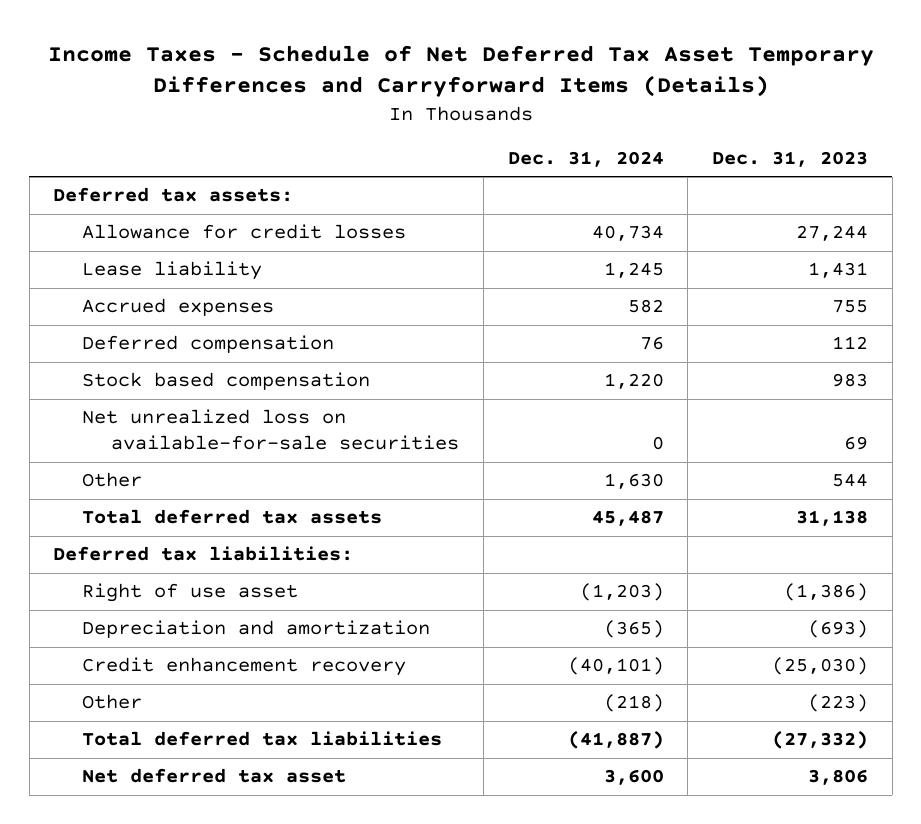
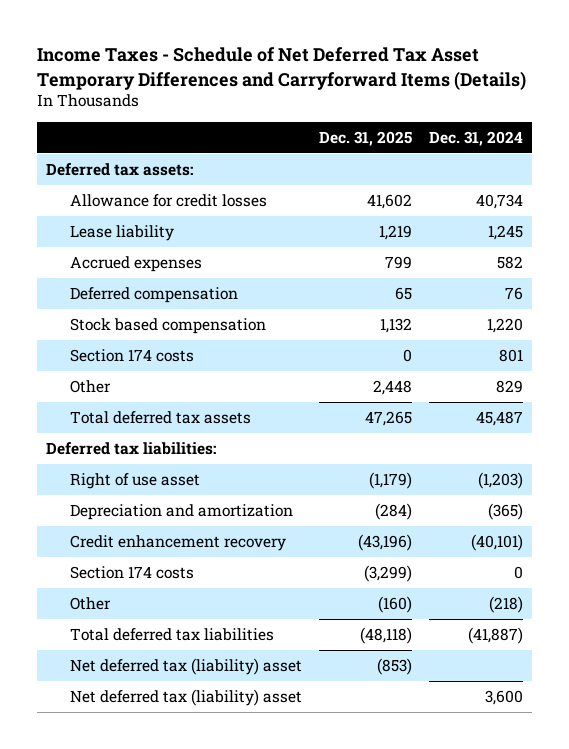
[712,151,869,168] Dec. 31, 2023 -> none
none -> [318,130,412,146] Dec. 31, 2025
[82,409,460,451] Net unrealized loss on available-for-sale securities -> none
none -> [69,349,194,363] Section 174 costs
[603,473,664,490] 1,630 -> [496,380,524,394] 829
none -> [69,566,194,580] Section 174 costs
none -> [69,658,302,676] Net deferred tax (liability) asset
[82,768,347,784] Net deferred tax asset -> [69,689,302,707] Net deferred tax (liability) asset

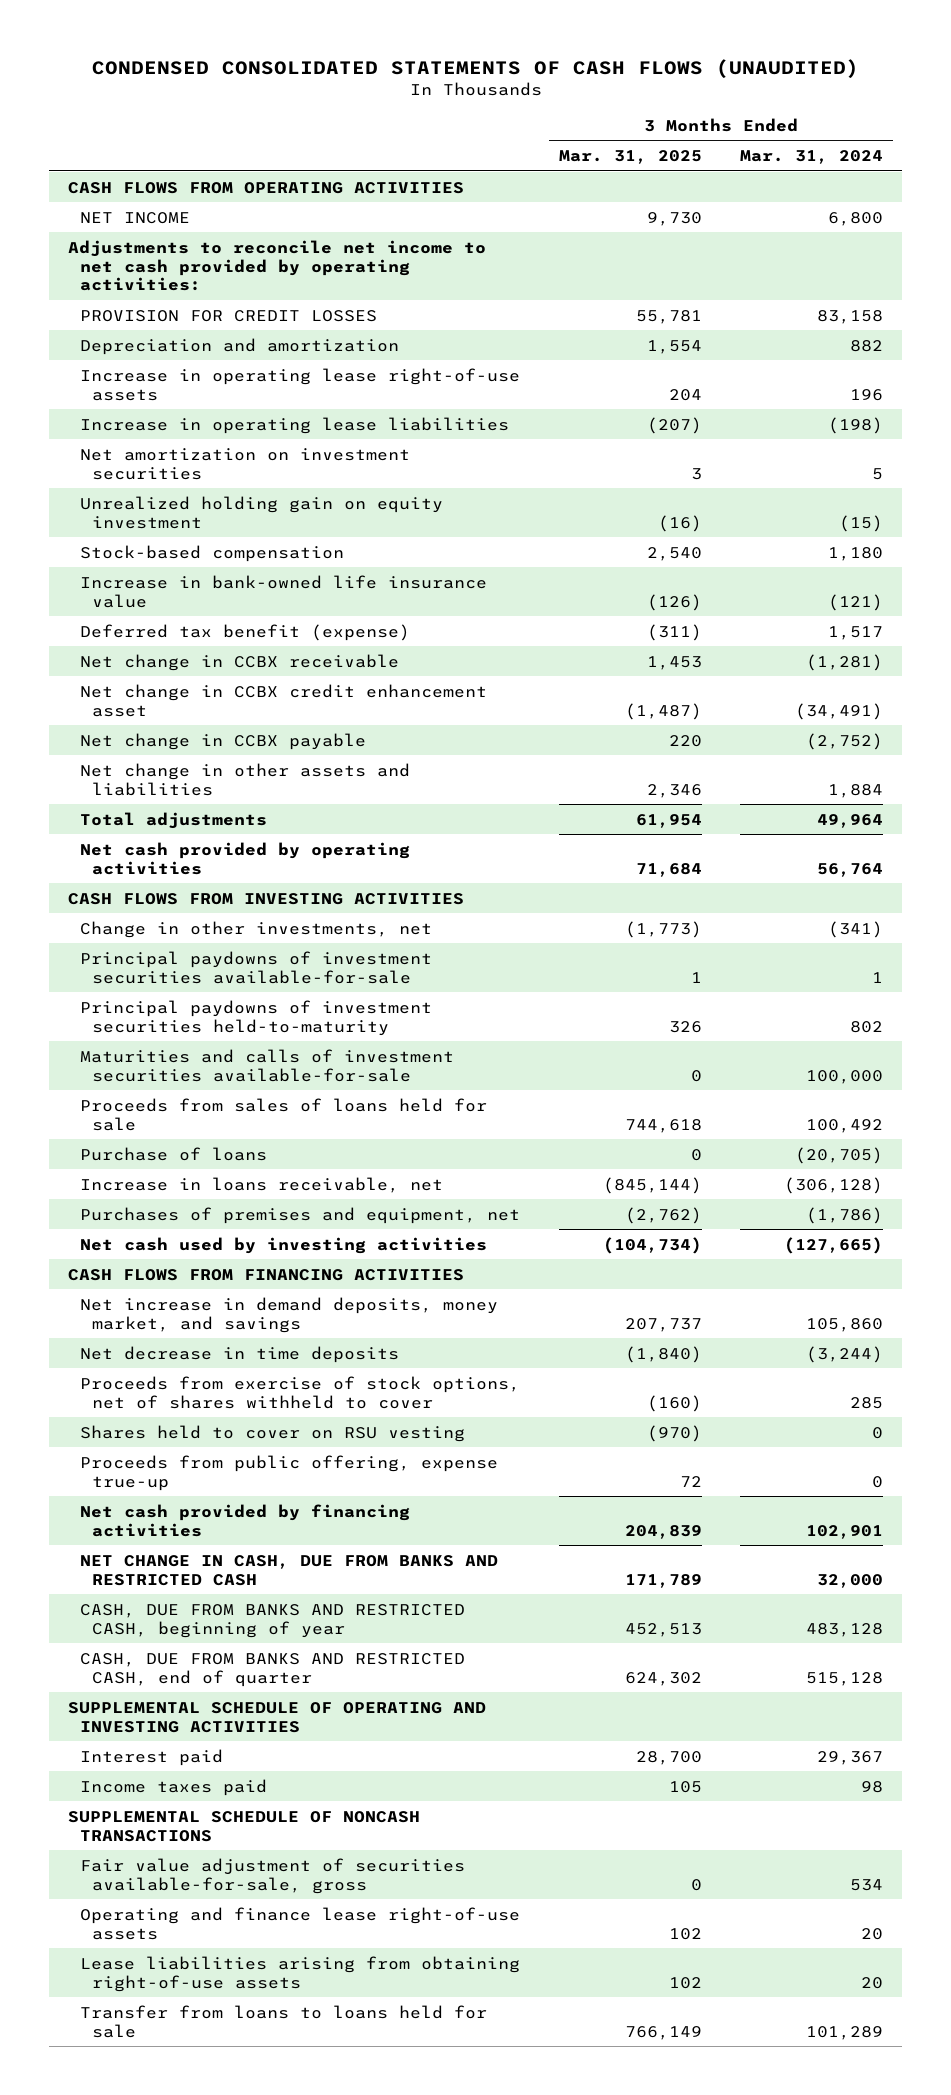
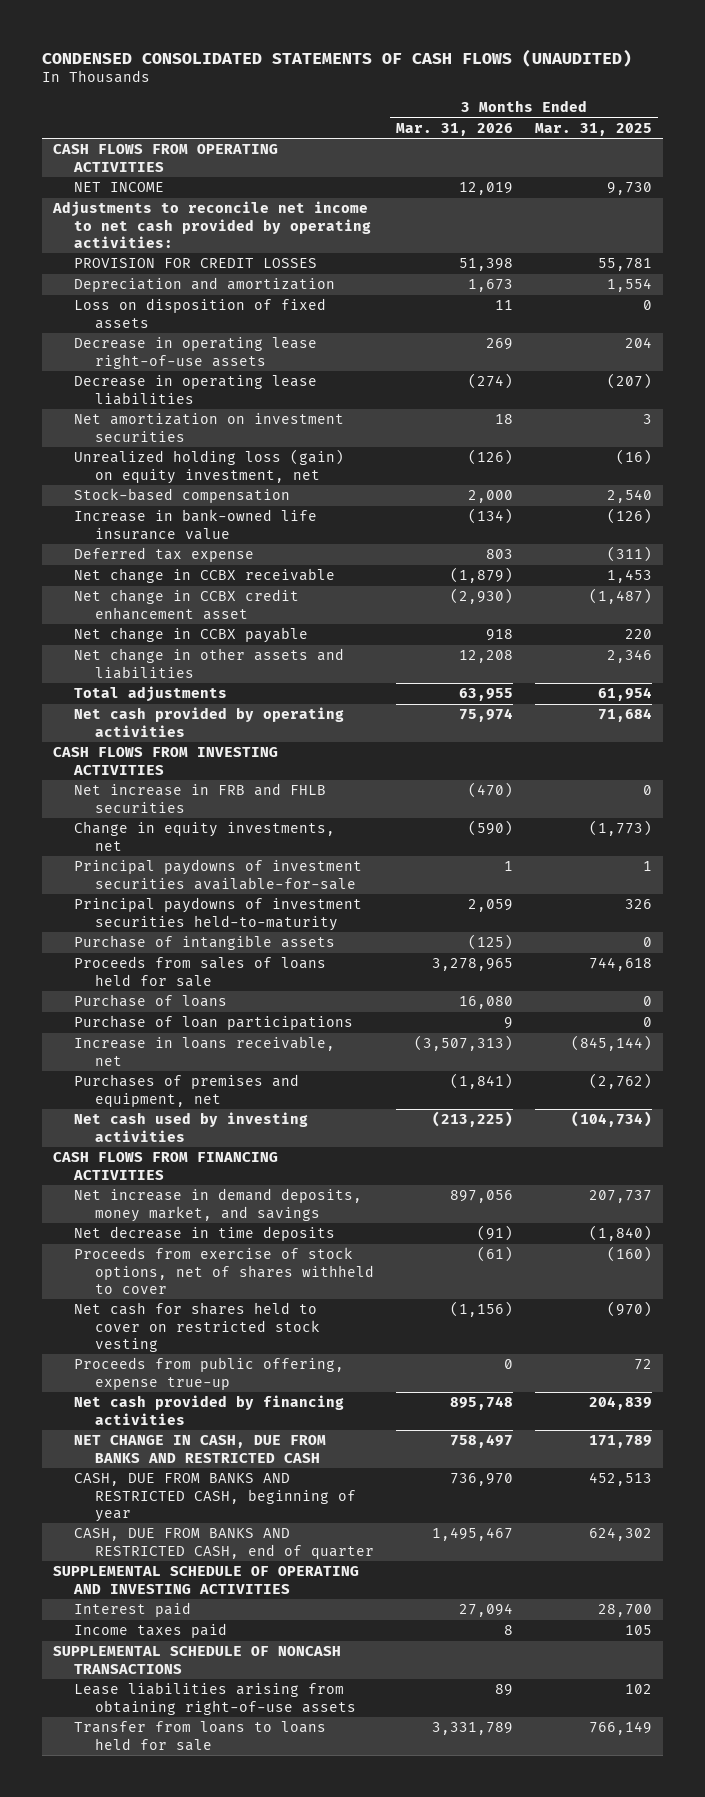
[740,150,884,165] Mar. 31, 2024 -> none
none -> [395,122,513,136] Mar. 31, 2026
none -> [73,298,326,329] Loss on disposition of fixed assets
[80,367,521,401] Increase in operating lease right-of-use assets -> [73,337,317,369] Decrease in operating lease right-of-use assets
[80,416,510,434] Increase in operating lease liabilities -> [73,375,317,405] Decrease in operating lease liabilities
[80,495,444,529] Unrealized holding gain on equity investment -> [73,449,344,484] Unrealized holding loss (gain) on equity investment, net
[80,623,411,641] Deferred tax benefit (expense) -> [73,547,254,563] Deferred tax expense
[80,920,433,938] Change in other investments, net -> [73,783,326,813] Net increase in FRB and FHLB securities
[624,920,702,938] (1,773) -> [643,785,653,796] 0
none -> [73,821,335,851] Change in equity investments, net
[80,1048,455,1082] Maturities and calls of investment securities available-for-sale -> none
none -> [73,935,335,951] Purchase of intangible assets
none -> [73,1015,353,1031] Purchase of loan participations
[80,1424,466,1442] Shares held to cover on RSU vesting -> [73,1302,320,1352] Net cash for shares held to cover on restricted stock vesting
[80,1857,466,1894] Fair value adjustment of securities available-for-sale, gross -> none
[80,1906,521,1940] Operating and finance lease right-of-use assets -> none

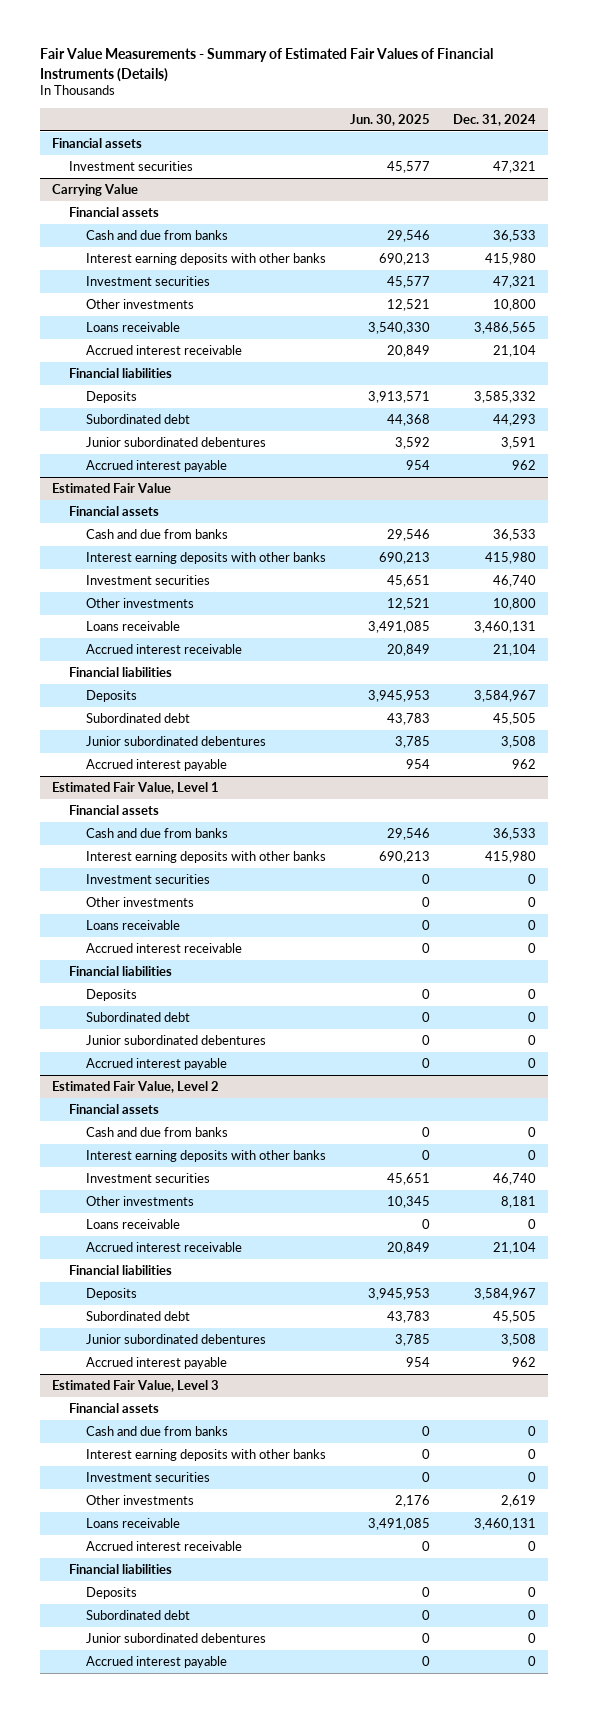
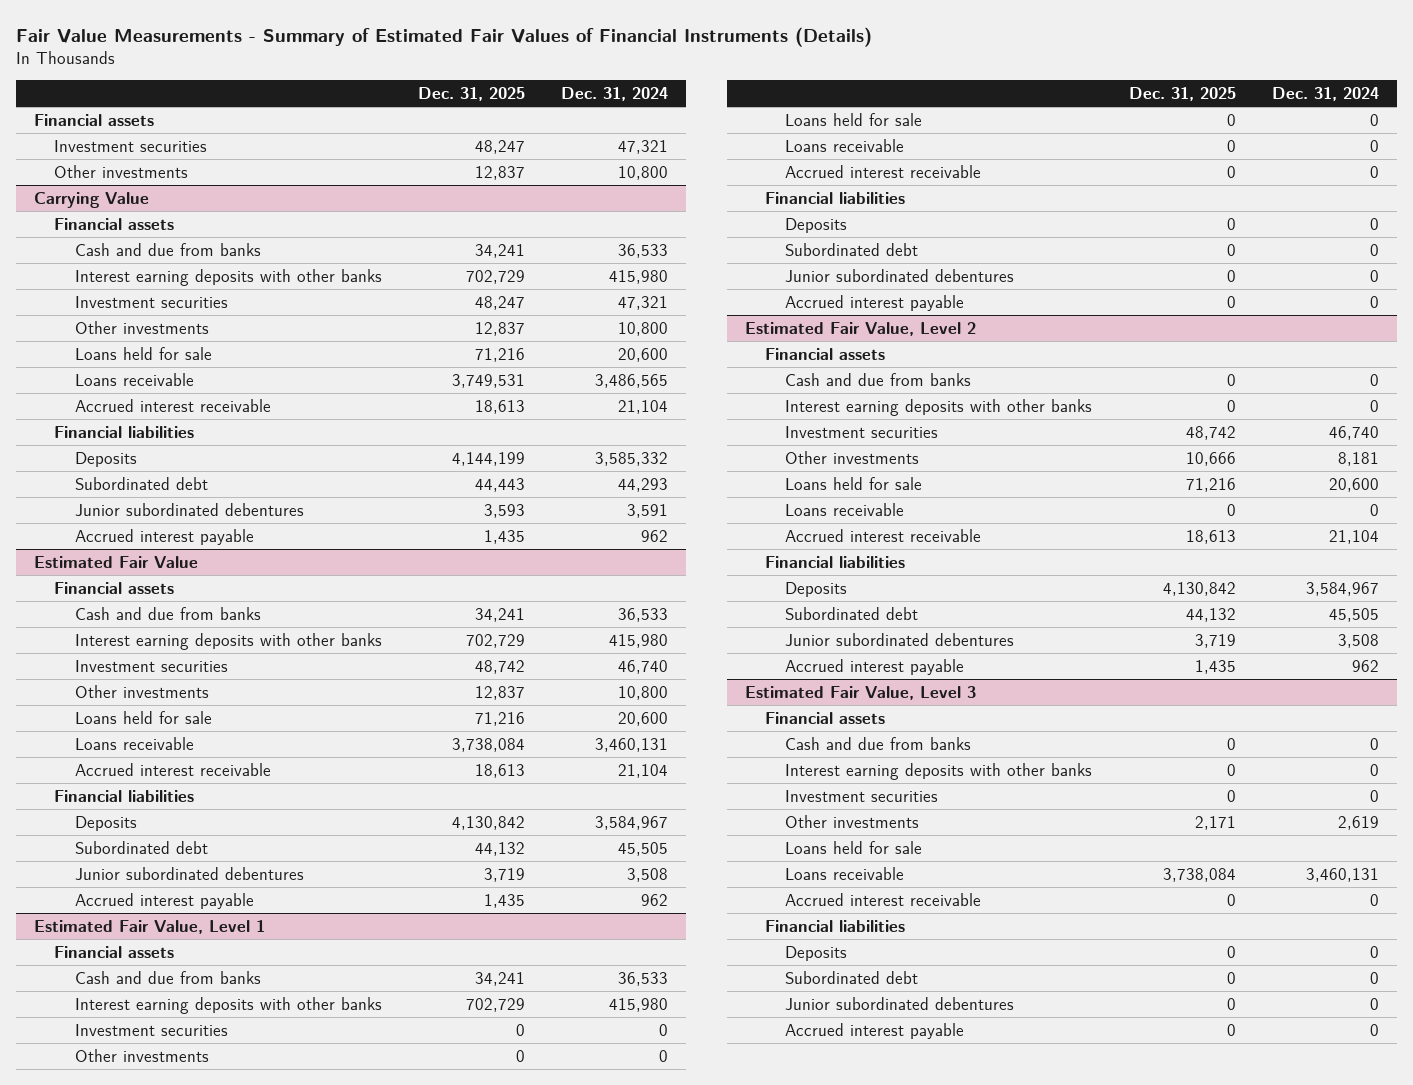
[349,113,430,126] Jun. 30, 2025 -> none
none -> [417,86,525,101] Dec. 31, 2025
none -> [54,164,189,178] Other investments
none -> [74,346,212,360] Loans held for sale
none -> [74,710,212,724] Loans held for sale
none -> [785,112,923,126] Loans held for sale
none -> [785,476,923,490] Loans held for sale
none -> [785,840,923,854] Loans held for sale

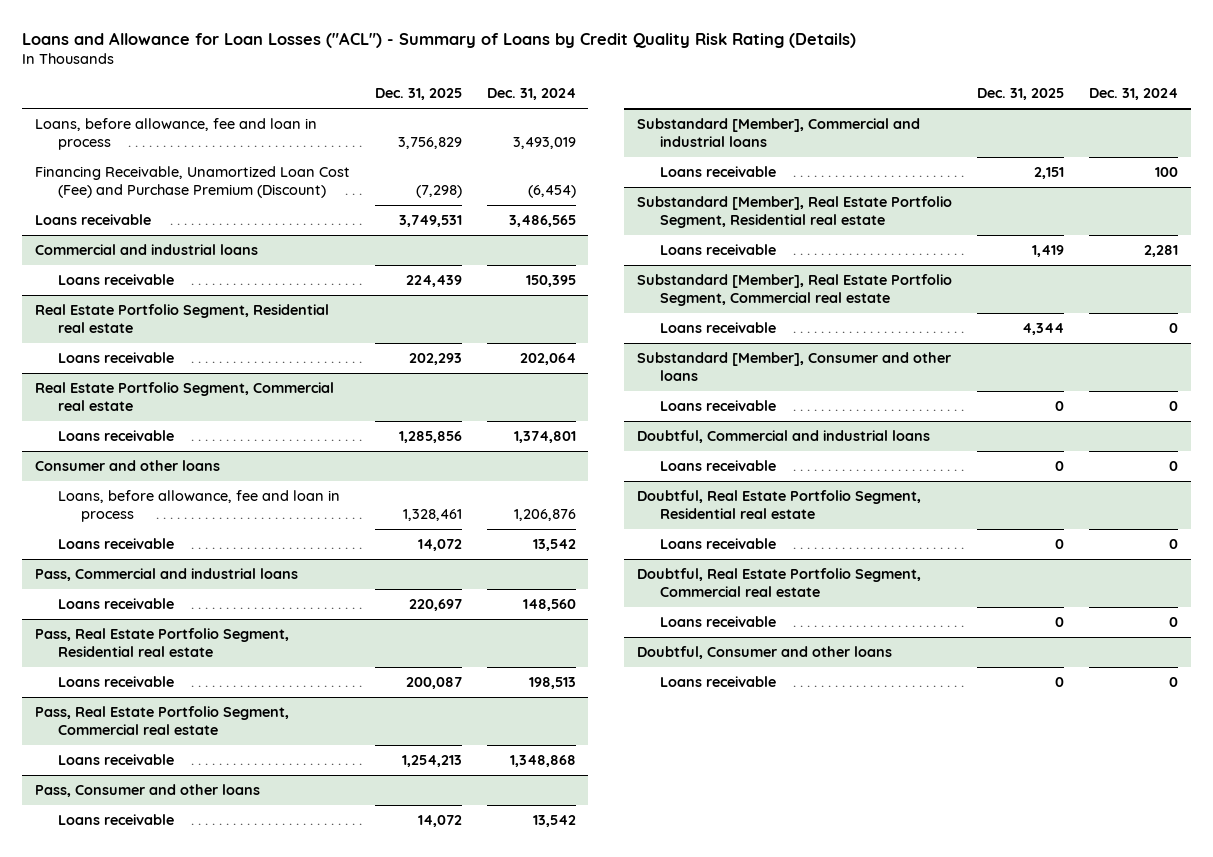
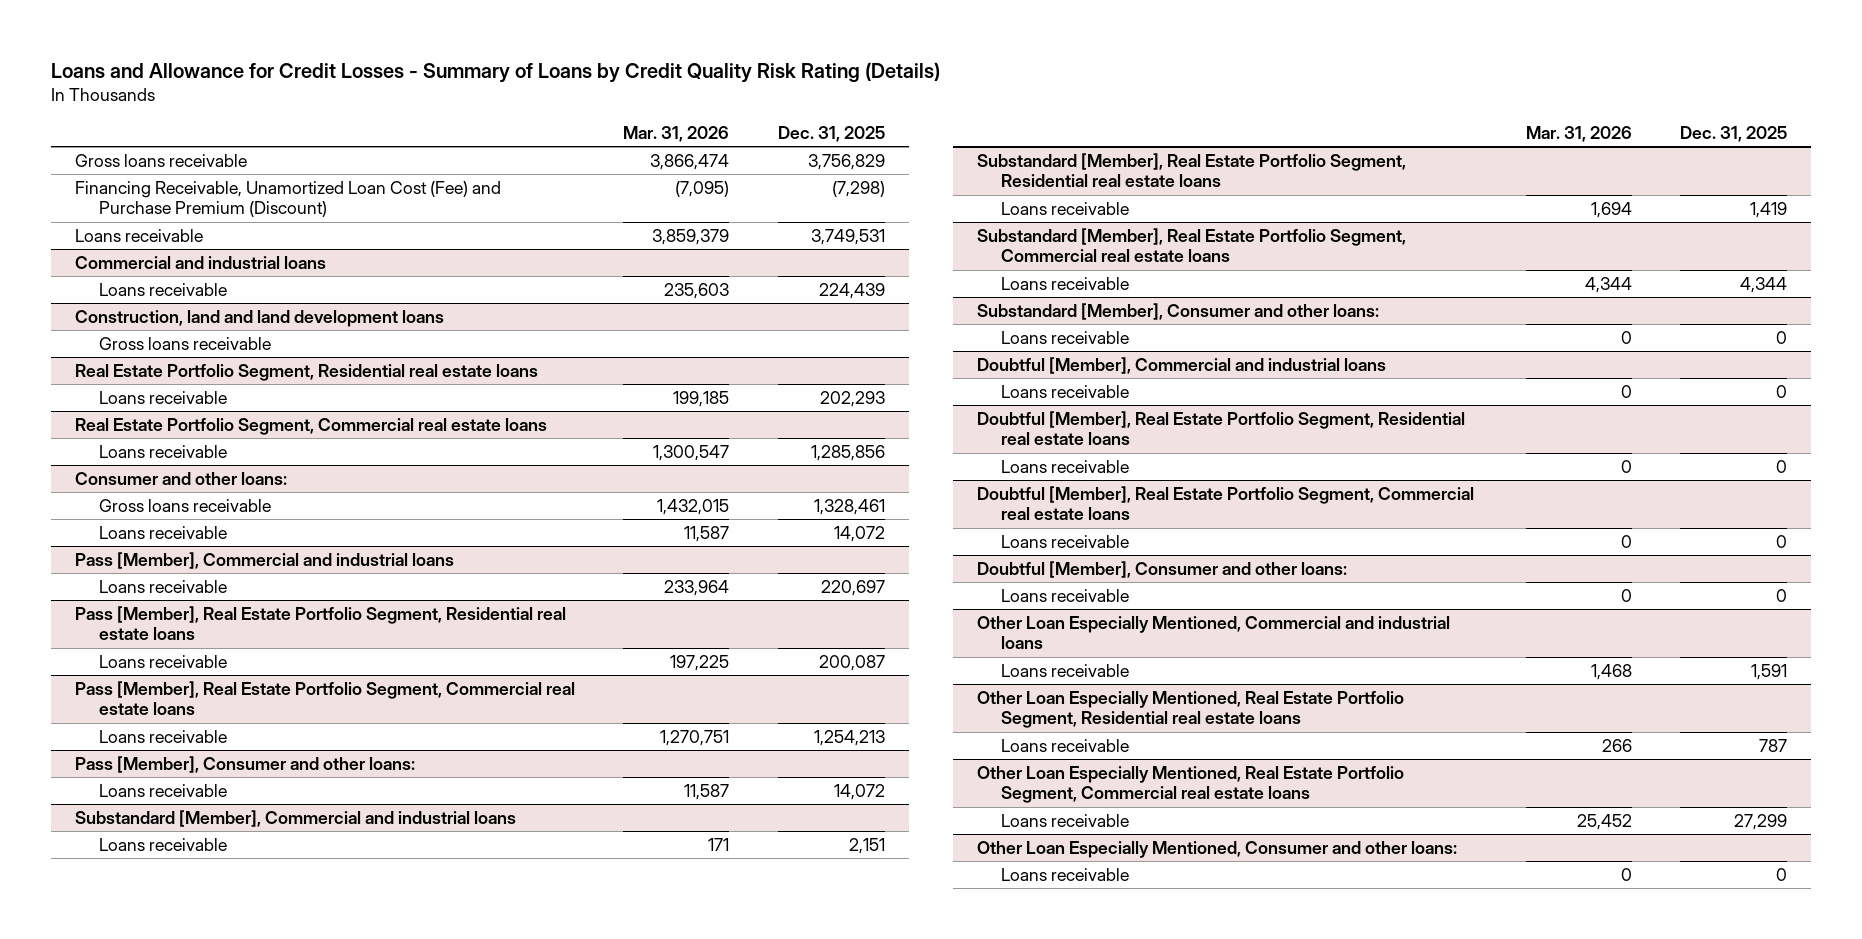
[22,31,857,48] Loans and Allowance for Loan Losses ("ACL") - Summary of Loans by Credit Quality Risk Rating (Details) -> [50,61,940,83] Loans and Allowance for Credit Losses - Summary of Loans by Credit Quality Risk Rating (Details)
[486,88,576,101] Dec. 31, 2024 -> none
none -> [623,125,730,142] Mar. 31, 2026
[34,117,317,151] Loans, before allowance, fee and loan in process -> [74,154,247,168] Gross loans receivable
none -> [74,310,444,328] Construction, land and land development loans
none -> [98,337,271,351] Gross loans receivable
[34,303,329,334] Real Estate Portfolio Segment, Residential real estate -> [74,364,538,382] Real Estate Portfolio Segment, Residential real estate loans
[34,381,334,412] Real Estate Portfolio Segment, Commercial real estate -> [74,418,547,436] Real Estate Portfolio Segment, Commercial real estate loans
[34,459,220,471] Consumer and other loans -> [74,472,287,486] Consumer and other loans:
[57,489,340,523] Loans, before allowance, fee and loan in process -> [98,499,271,513] Gross loans receivable
[34,567,298,581] Pass, Commercial and industrial loans -> [74,552,454,570] Pass [Member], Commercial and industrial loans
[34,627,289,658] Pass, Real Estate Portfolio Segment, Residential real estate -> [74,606,566,641] Pass [Member], Real Estate Portfolio Segment, Residential real estate loans
[34,705,289,736] Pass, Real Estate Portfolio Segment, Commercial real estate -> [74,681,575,716] Pass [Member], Real Estate Portfolio Segment, Commercial real estate loans
[34,783,260,797] Pass, Consumer and other loans -> [74,756,415,774] Pass [Member], Consumer and other loans:
[636,195,952,229] Substandard [Member], Real Estate Portfolio Segment, Residential real estate -> [977,153,1407,188] Substandard [Member], Real Estate Portfolio Segment, Residential real estate loans
[636,273,952,307] Substandard [Member], Real Estate Portfolio Segment, Commercial real estate -> [977,228,1407,263] Substandard [Member], Real Estate Portfolio Segment, Commercial real estate loans
[636,351,951,382] Substandard [Member], Consumer and other loans -> [977,303,1380,321] Substandard [Member], Consumer and other loans:
[636,429,930,443] Doubtful, Commercial and industrial loans -> [977,357,1387,375] Doubtful [Member], Commercial and industrial loans
[636,489,921,520] Doubtful, Real Estate Portfolio Segment, Residential real estate -> [977,411,1466,446] Doubtful [Member], Real Estate Portfolio Segment, Residential real estate loans
[636,567,921,598] Doubtful, Real Estate Portfolio Segment, Commercial real estate -> [977,486,1475,521] Doubtful [Member], Real Estate Portfolio Segment, Commercial real estate loans
[636,645,892,659] Doubtful, Consumer and other loans -> [977,561,1348,579] Doubtful [Member], Consumer and other loans:
none -> [977,616,1451,650] Other Loan Especially Mentioned, Commercial and industrial loans
none -> [1000,664,1129,678] Loans receivable
none -> [977,691,1405,729] Other Loan Especially Mentioned, Real Estate Portfolio Segment, Residential real estate loans
none -> [1000,739,1129,753] Loans receivable
none -> [977,766,1405,804] Other Loan Especially Mentioned, Real Estate Portfolio Segment, Commercial real estate loans
none -> [1000,814,1129,828] Loans receivable
none -> [977,841,1458,859] Other Loan Especially Mentioned, Consumer and other loans:
none -> [1000,868,1129,882] Loans receivable

